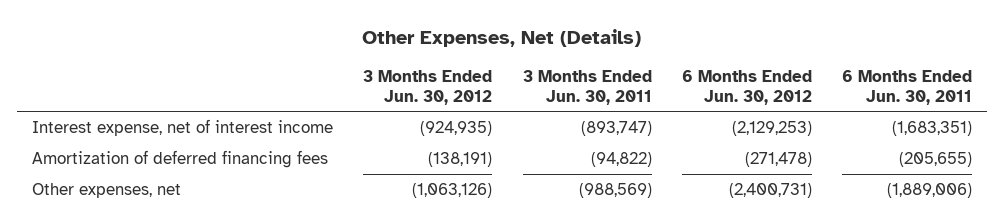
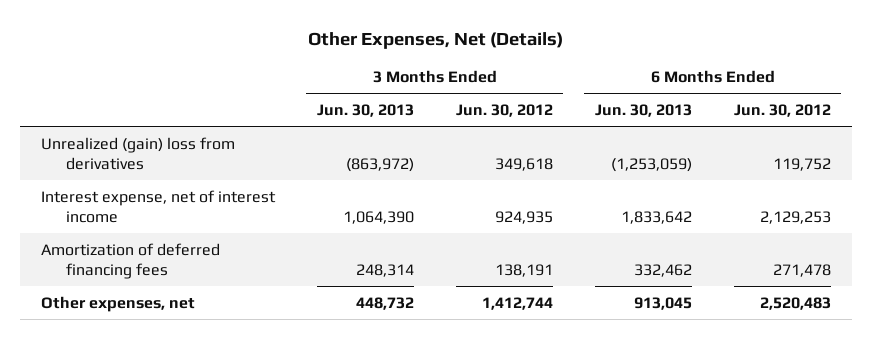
[522,69,652,105] 3 Months Ended Jun. 30, 2011 -> none
[842,69,973,105] 6 Months Ended Jun. 30, 2011 -> none
none -> [316,104,414,118] Jun. 30, 2013
none -> [594,104,692,118] Jun. 30, 2013
none -> [40,136,235,170] Unrealized (gain) loss from derivatives
[420,121,493,137] (924,935) -> [494,210,553,224] 924,935
[732,121,813,137] (2,129,253) -> [759,210,831,224] 2,129,253
[428,152,493,168] (138,191) -> [494,263,553,277] 138,191
[745,152,813,168] (271,478) -> [772,263,831,277] 271,478
[412,183,493,199] (1,063,126) -> [481,296,553,310] 1,412,744
[729,183,813,199] (2,400,731) -> [759,296,831,310] 2,520,483

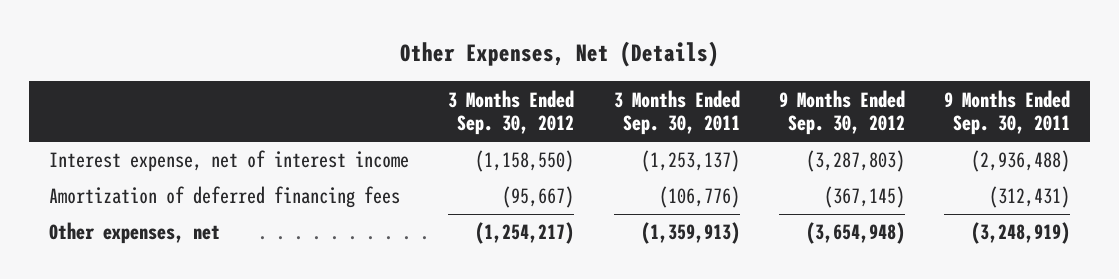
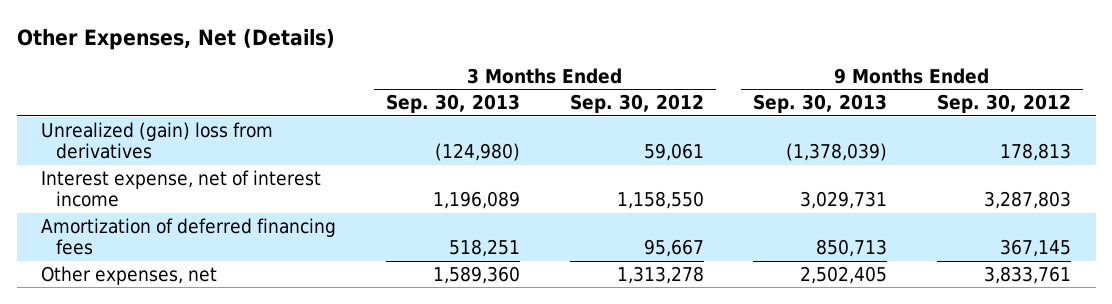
[613,89,740,136] 3 Months Ended Sep. 30, 2011 -> none
[944,89,1071,136] 9 Months Ended Sep. 30, 2011 -> none
none -> [385,94,520,114] Sep. 30, 2013
none -> [753,94,888,114] Sep. 30, 2013
none -> [41,121,274,160] Unrealized (gain) loss from derivatives
[475,150,575,173] (1,158,550) -> [616,191,704,210] 1,158,550
[805,150,905,173] (3,287,803) -> [983,191,1071,210] 3,287,803
[502,186,575,209] (95,667) -> [643,239,704,258] 95,667
[823,186,905,209] (367,145) -> [999,239,1071,258] 367,145
[475,222,575,245] (1,254,217) -> [616,265,704,284] 1,313,278
[805,222,905,245] (3,654,948) -> [983,265,1071,284] 3,833,761

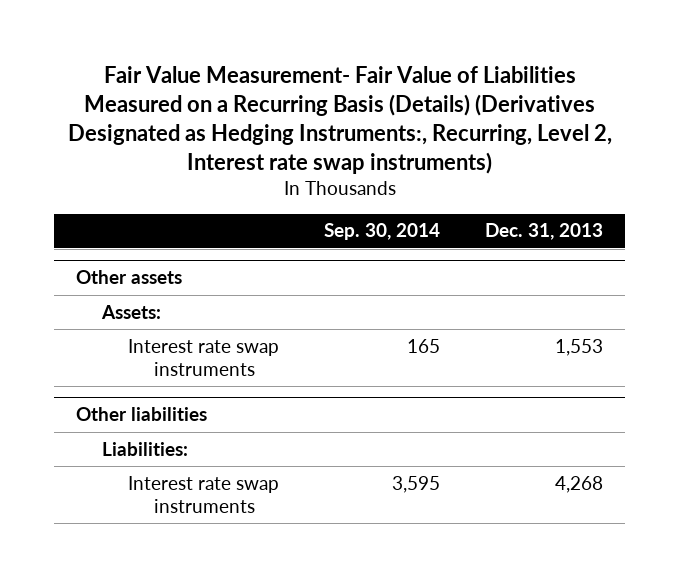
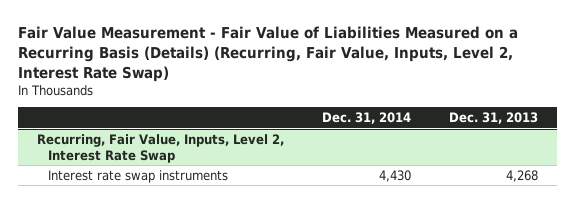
[67,65,612,174] Fair Value Measurement- Fair Value of Liabilities Measured on a Recurring Basis (Details) (Derivatives Designated as Hedging Instruments:, Recurring, Level 2, Interest rate swap instruments) -> [18,25,519,82] Fair Value Measurement - Fair Value of Liabilities Measured on a Recurring Basis (Details) (Recurring, Fair Value, Inputs, Level 2, Interest Rate Swap)
[324,223,441,241] Sep. 30, 2014 -> none
none -> [322,112,412,125] Dec. 31, 2014
[76,270,183,285] Other assets -> none
[101,304,162,319] Assets: -> none
[128,338,280,377] Interest rate swap instruments -> none
[76,407,208,422] Other liabilities -> none
[102,441,189,456] Liabilities: -> none
none -> [37,133,285,163] Recurring, Fair Value, Inputs, Level 2, Interest Rate Swap

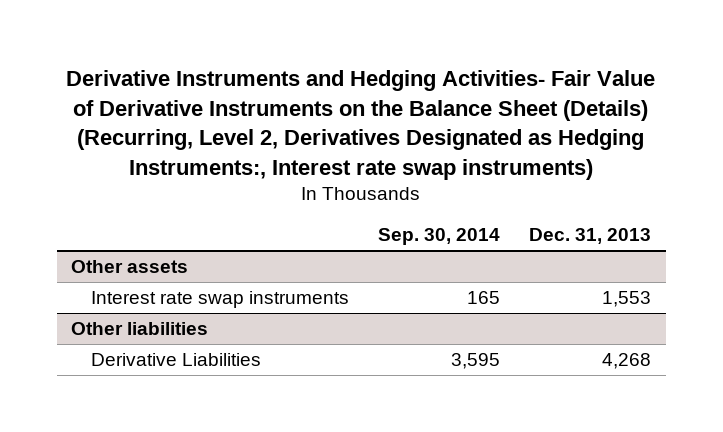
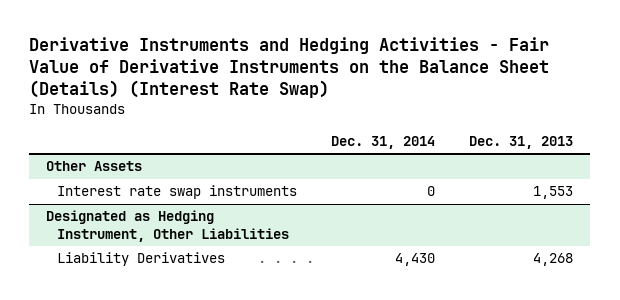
[66,70,656,180] Derivative Instruments and Hedging Activities- Fair Value of Derivative Instruments on the Balance Sheet (Details) (Recurring, Level 2, Derivatives Designated as Hedging Instruments:, Interest rate swap instruments) -> [29,37,550,99] Derivative Instruments and Hedging Activities - Fair Value of Derivative Instruments on the Balance Sheet (Details) (Interest Rate Swap)
[378,228,501,246] Sep. 30, 2014 -> none
none -> [331,136,436,150] Dec. 31, 2014
[71,260,189,274] Other assets -> [46,161,143,172] Other Assets
[71,322,209,336] Other liabilities -> none
none -> [46,210,290,242] Designated as Hedging Instrument, Other Liabilities
[90,353,261,367] Derivative Liabilities -> [57,252,226,267] Liability Derivatives

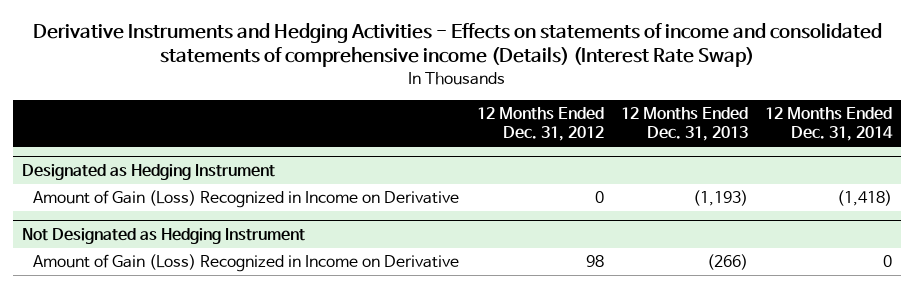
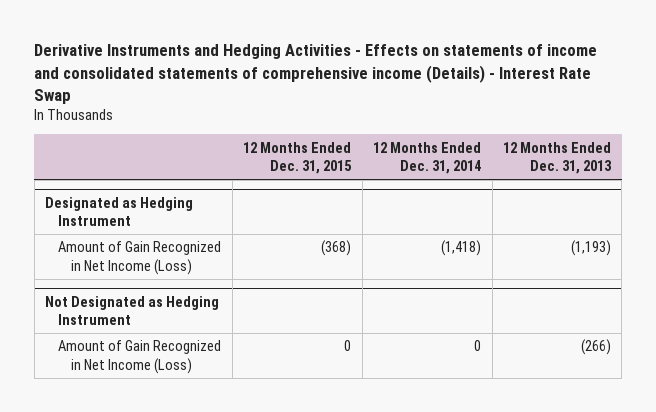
[32,22,882,68] Derivative Instruments and Hedging Activities - Effects on statements of income and consolidated statements of comprehensive income (Details) (Interest Rate Swap) -> [34,44,598,104] Derivative Instruments and Hedging Activities - Effects on statements of income and consolidated statements of comprehensive income (Details) - Interest Rate Swap
[476,106,604,142] 12 Months Ended Dec. 31, 2012 -> none
none -> [243,141,353,174] 12 Months Ended Dec. 31, 2015
[33,190,460,209] Amount of Gain (Loss) Recognized in Income on Derivative -> [58,241,222,275] Amount of Gain Recognized in Net Income (Loss)
[33,254,460,273] Amount of Gain (Loss) Recognized in Income on Derivative -> [58,340,222,374] Amount of Gain Recognized in Net Income (Loss)

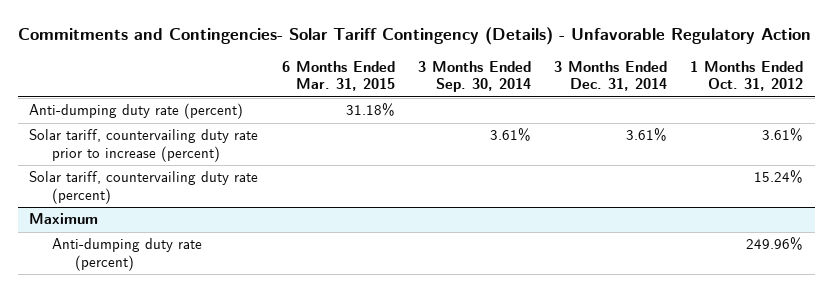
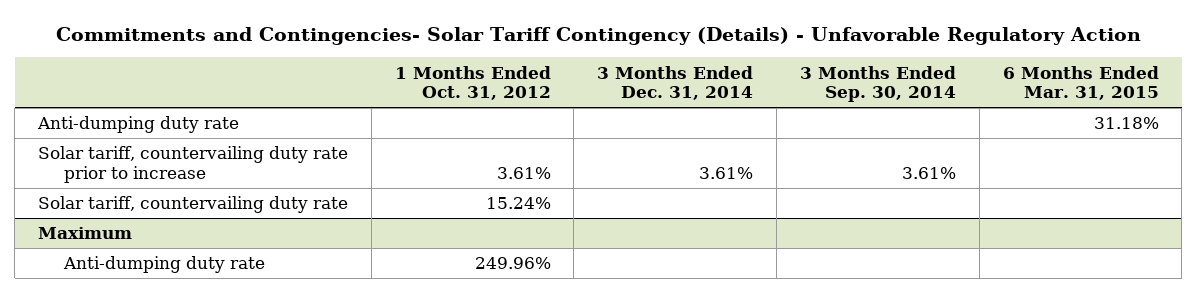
[29,103,244,120] Anti-dumping duty rate (percent) -> [36,116,239,134] Anti-dumping duty rate
[29,129,259,162] Solar tariff, countervailing duty rate prior to increase (percent) -> [37,146,348,183] Solar tariff, countervailing duty rate prior to increase
[29,171,259,204] Solar tariff, countervailing duty rate (percent) -> [37,196,348,214] Solar tariff, countervailing duty rate
[52,238,203,271] Anti-dumping duty rate (percent) -> [63,256,266,274] Anti-dumping duty rate

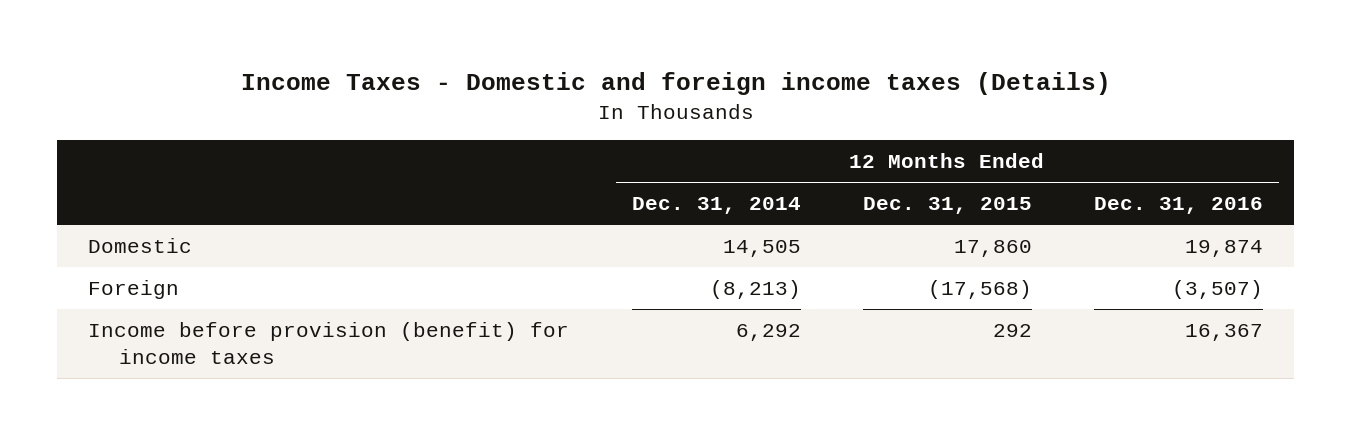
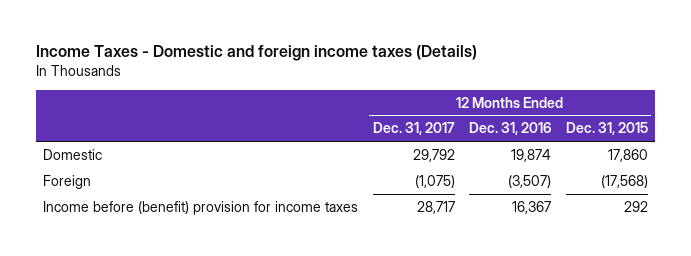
[631,197,801,215] Dec. 31, 2014 -> none
none -> [372,122,455,136] Dec. 31, 2017
[88,322,570,365] Income before provision (benefit) for income taxes -> [43,200,359,215] Income before (benefit) provision for income taxes

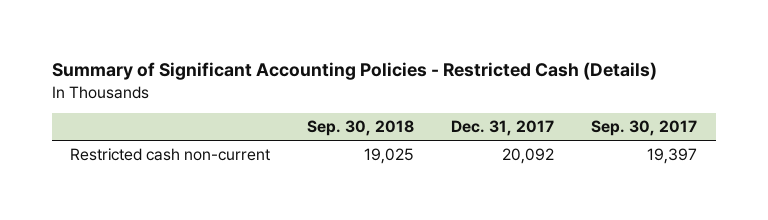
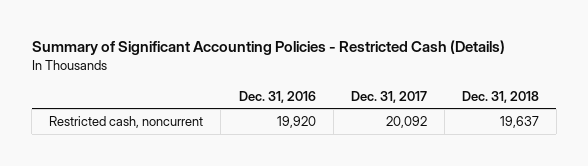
[307,120,415,137] Sep. 30, 2018 -> none
[591,120,698,137] Sep. 30, 2017 -> none
none -> [238,90,316,103] Dec. 31, 2016
none -> [461,90,539,103] Dec. 31, 2018
[70,148,271,162] Restricted cash non-current -> [49,116,204,129] Restricted cash, noncurrent

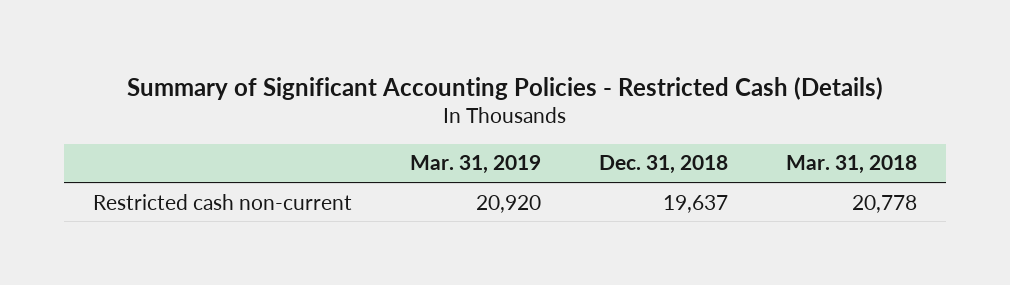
[238,90,316,103] Dec. 31, 2016 -> none
[350,90,427,103] Dec. 31, 2017 -> none
none -> [409,155,541,175] Mar. 31, 2019
none -> [785,155,917,175] Mar. 31, 2018
[49,116,204,129] Restricted cash, noncurrent -> [92,193,352,210] Restricted cash non-current

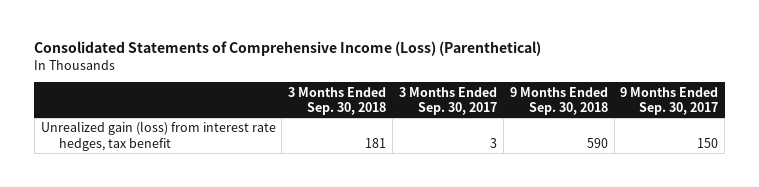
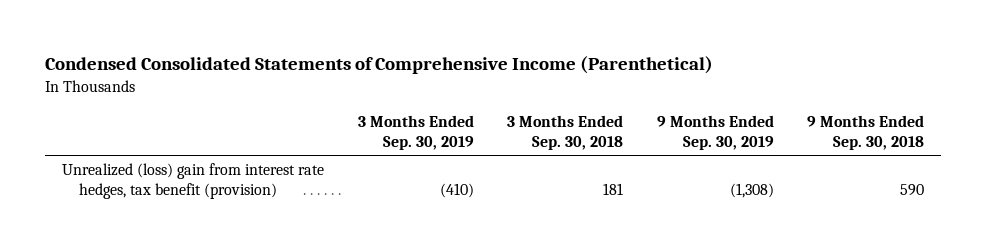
[34,41,542,57] Consolidated Statements of Comprehensive Income (Loss) (Parenthetical) -> [45,56,714,75] Condensed Consolidated Statements of Comprehensive Income (Parenthetical)
[398,86,497,116] 3 Months Ended Sep. 30, 2017 -> none
[620,86,719,116] 9 Months Ended Sep. 30, 2017 -> none
none -> [357,115,474,150] 3 Months Ended Sep. 30, 2019
none -> [656,115,774,150] 9 Months Ended Sep. 30, 2019
[40,121,276,151] Unrealized gain (loss) from interest rate hedges, tax benefit -> [62,163,325,199] Unrealized (loss) gain from interest rate hedges, tax benefit (provision)

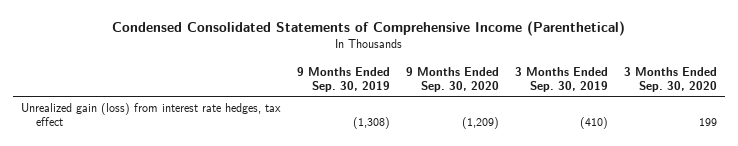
[507,115,624,150] 3 Months Ended Sep. 30, 2018 -> none
[807,115,925,150] 9 Months Ended Sep. 30, 2018 -> none
none -> [405,66,499,92] 9 Months Ended Sep. 30, 2020
none -> [623,66,717,92] 3 Months Ended Sep. 30, 2020
[62,163,325,199] Unrealized (loss) gain from interest rate hedges, tax benefit (provision) -> [20,103,281,127] Unrealized gain (loss) from interest rate hedges, tax effect

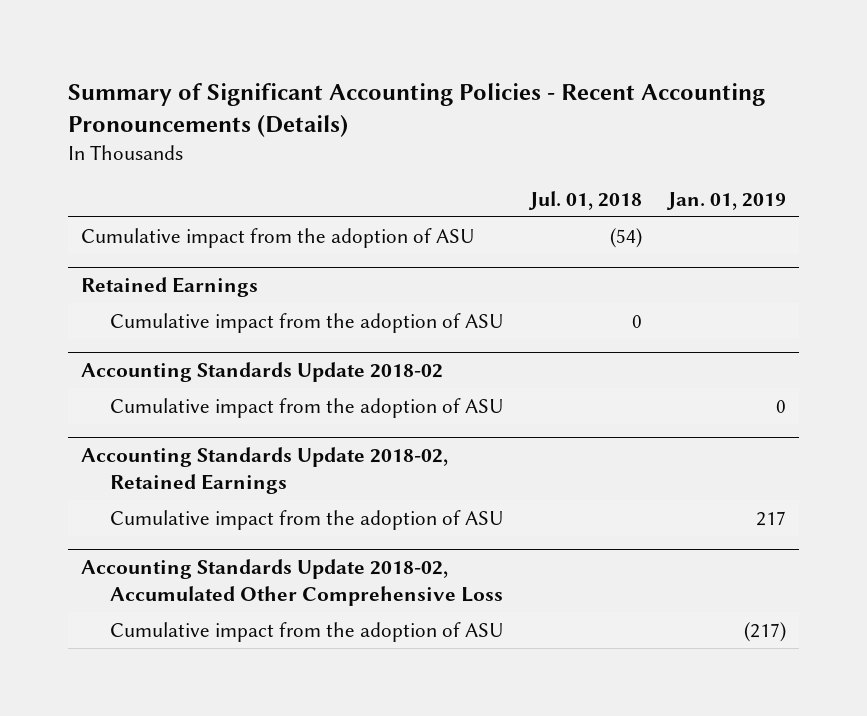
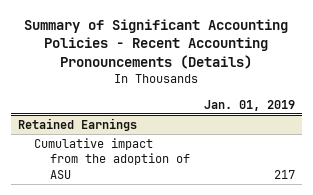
[527,190,642,210] Jul. 01, 2018 -> none
[80,227,475,248] Cumulative impact from the adoption of ASU -> none
[109,312,504,333] Cumulative impact from the adoption of ASU -> none
[80,361,443,382] Accounting Standards Update 2018-02 -> none
[109,397,504,418] Cumulative impact from the adoption of ASU -> none
[80,446,448,494] Accounting Standards Update 2018-02, Retained Earnings -> none
[80,558,503,606] Accounting Standards Update 2018-02, Accumulated Other Comprehensive Loss -> none
[109,621,504,642] Cumulative impact from the adoption of ASU -> none

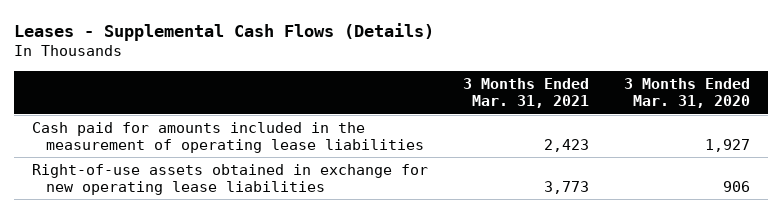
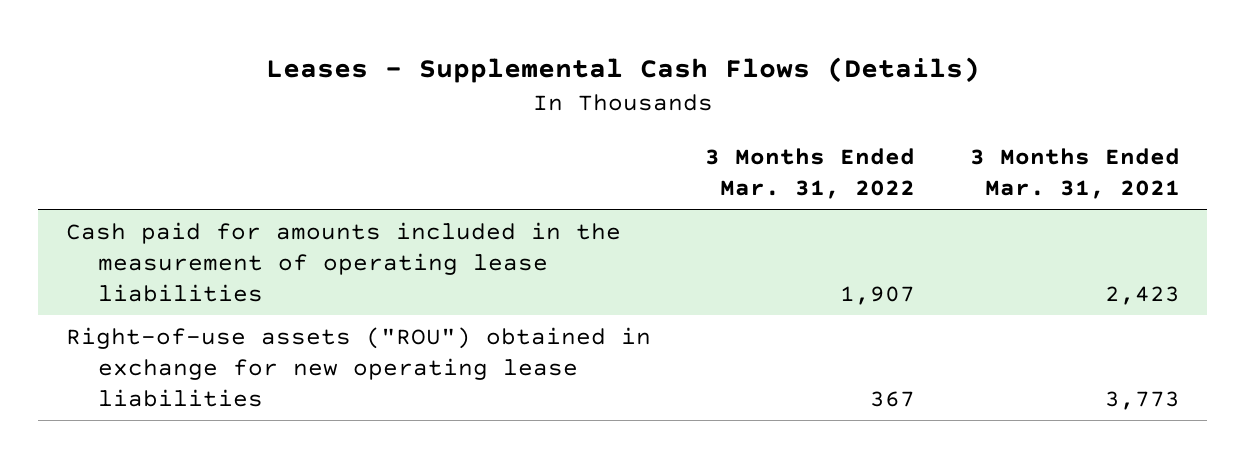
[624,77,751,109] 3 Months Ended Mar. 31, 2020 -> none
none -> [705,147,916,199] 3 Months Ended Mar. 31, 2022
[31,163,428,196] Right-of-use assets obtained in exchange for new operating lease liabilities -> [65,327,651,407] Right-of-use assets ("ROU") obtained in exchange for new operating lease liabilities

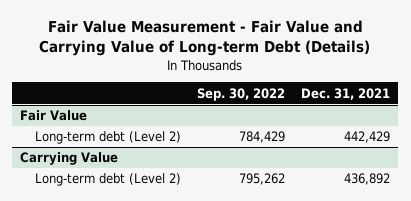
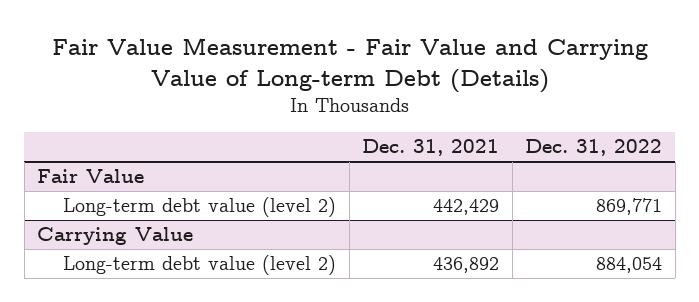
[197,87,286,101] Sep. 30, 2022 -> none
none -> [525,139,663,157] Dec. 31, 2022
[34,131,181,145] Long-term debt (Level 2) -> [63,197,337,218] Long-term debt value (level 2)
[34,173,181,187] Long-term debt (Level 2) -> [63,255,337,276] Long-term debt value (level 2)

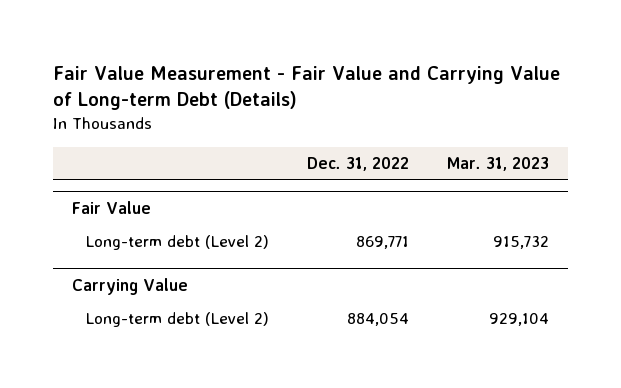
[362,139,500,157] Dec. 31, 2021 -> none
none -> [447,156,550,171] Mar. 31, 2023
[63,197,337,218] Long-term debt value (level 2) -> [86,235,270,251] Long-term debt (Level 2)
[63,255,337,276] Long-term debt value (level 2) -> [86,312,270,328] Long-term debt (Level 2)

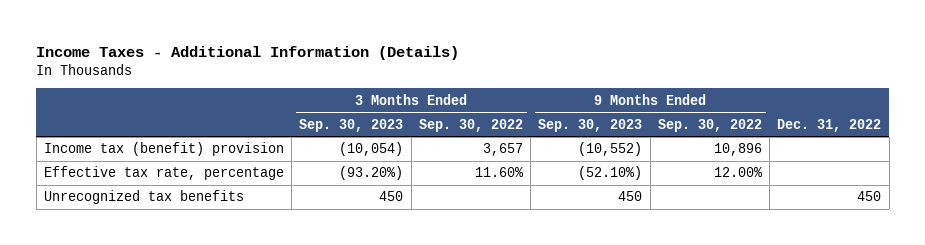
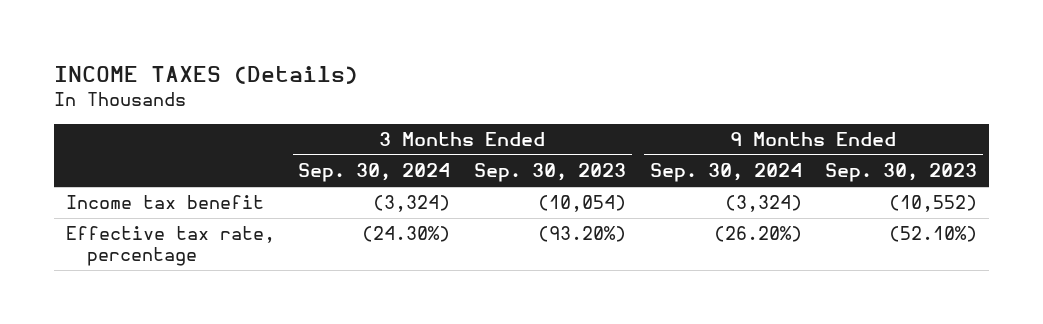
[36,45,460,60] Income Taxes - Additional Information (Details) -> [54,65,359,84] INCOME TAXES (Details)
[418,118,523,132] Sep. 30, 2022 -> none
[657,118,762,132] Sep. 30, 2022 -> none
[777,118,882,132] Dec. 31, 2022 -> none
none -> [298,163,451,183] Sep. 30, 2024
none -> [649,163,802,183] Sep. 30, 2024
[43,142,284,157] Income tax (benefit) provision -> [65,195,264,210] Income tax benefit
[43,190,244,205] Unrecognized tax benefits -> none

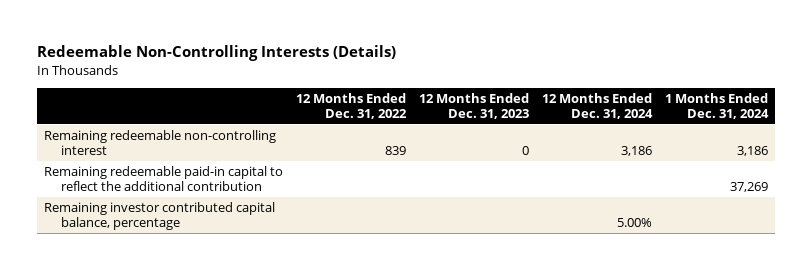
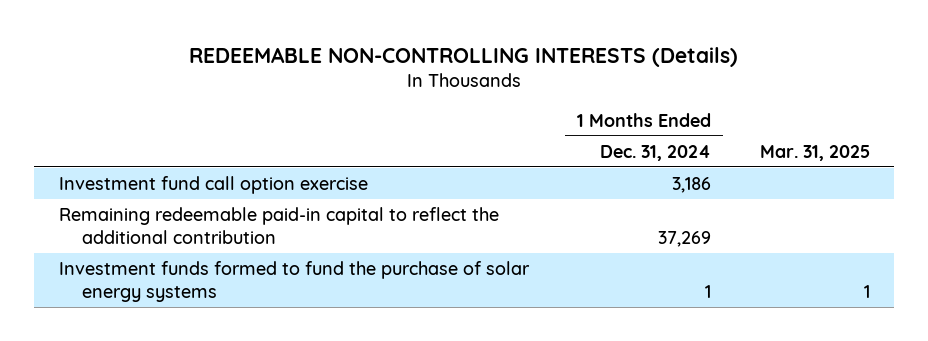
[37,45,397,62] Redeemable Non-Controlling Interests (Details) -> [189,46,739,67] REDEEMABLE NON-CONTROLLING INTERESTS (Details)
[295,92,407,119] 12 Months Ended Dec. 31, 2022 -> none
[419,92,530,119] 12 Months Ended Dec. 31, 2023 -> none
[542,92,654,119] 12 Months Ended Dec. 31, 2024 -> none
none -> [759,144,870,161] Mar. 31, 2025
[43,130,276,156] Remaining redeemable non-controlling interest -> [58,175,368,194] Investment fund call option exercise
[43,202,275,231] Remaining investor contributed capital balance, percentage -> none
none -> [58,260,530,302] Investment funds formed to fund the purchase of solar energy systems

